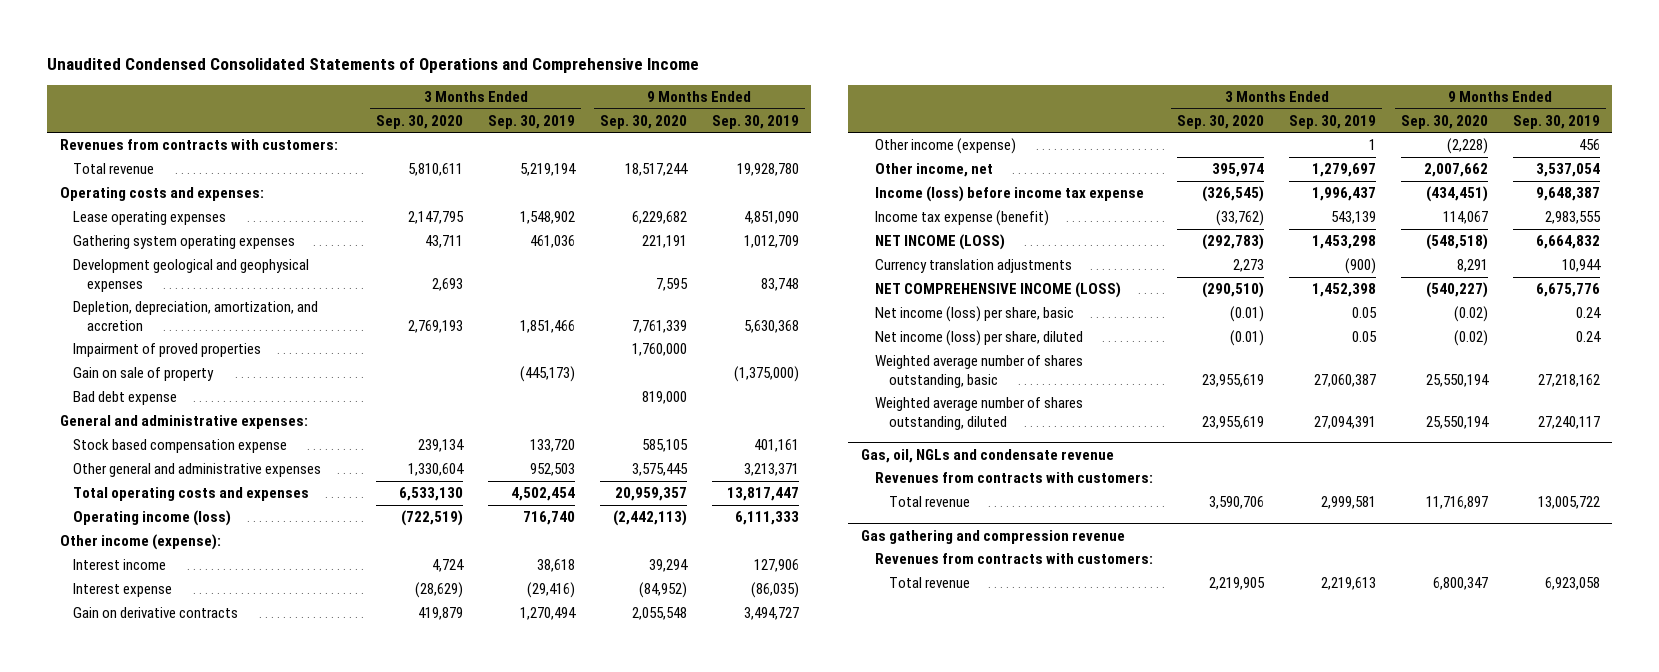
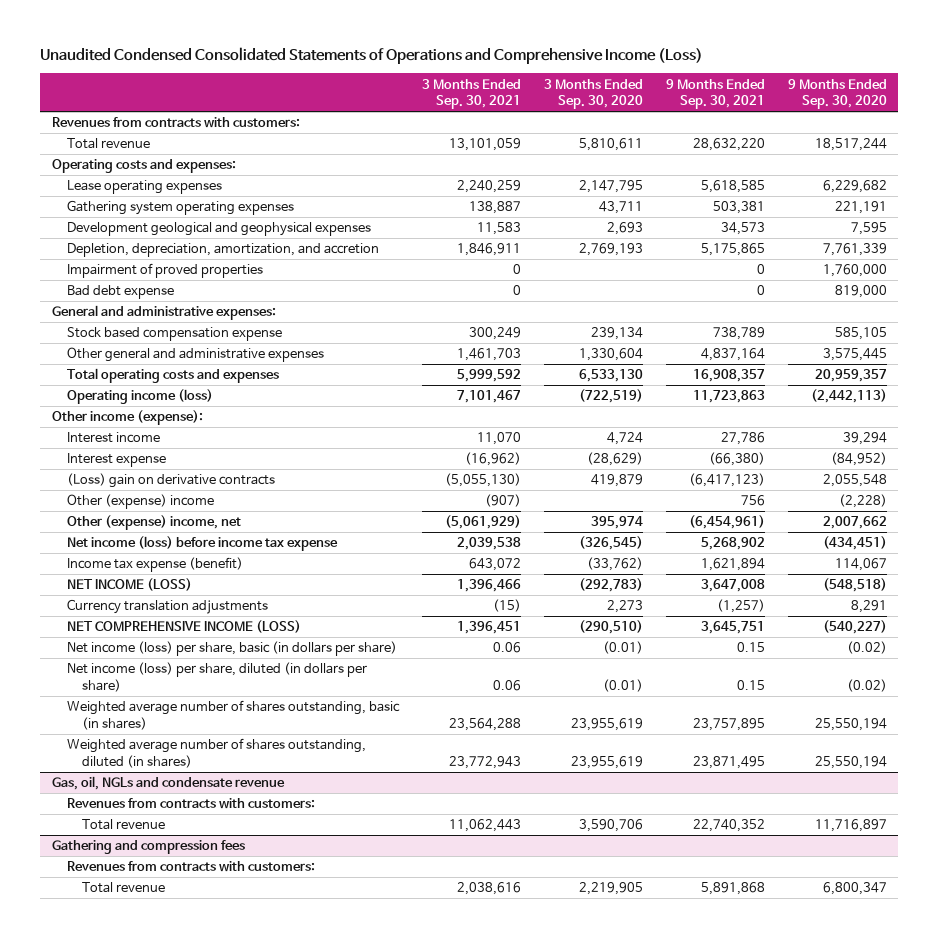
[47,58,700,74] Unaudited Condensed Consolidated Statements of Operations and Comprehensive Income -> [40,47,704,65] Unaudited Condensed Consolidated Statements of Operations and Comprehensive Income (Loss)
[488,114,576,129] Sep. 30, 2019 -> none
[711,114,799,129] Sep. 30, 2019 -> none
none -> [421,78,521,110] 3 Months Ended Sep. 30, 2021
none -> [665,78,765,110] 9 Months Ended Sep. 30, 2021
[73,367,215,382] Gain on sale of property -> none
[73,607,239,619] Gain on derivative contracts -> [66,473,275,489] (Loss) gain on derivative contracts
[874,138,1016,155] Other income (expense) -> [66,494,214,510] Other (expense) income
[874,163,993,178] Other income, net -> [66,515,241,531] Other (expense) income, net
[874,186,1144,203] Income (loss) before income tax expense -> [66,536,338,552] Net income (loss) before income tax expense
[874,306,1074,323] Net income (loss) per share, basic -> [66,641,397,657] Net income (loss) per share, basic (in dollars per share)
[874,330,1083,347] Net income (loss) per share, diluted -> [66,662,367,692] Net income (loss) per share, diluted (in dollars per share)
[874,355,1083,388] Weighted average number of shares outstanding, basic -> [66,700,400,730] Weighted average number of shares outstanding, basic (in shares)
[874,397,1083,430] Weighted average number of shares outstanding, diluted -> [66,738,366,768] Weighted average number of shares outstanding, diluted (in shares)
[860,529,1125,544] Gas gathering and compression revenue -> [51,840,245,855] Gathering and compression fees

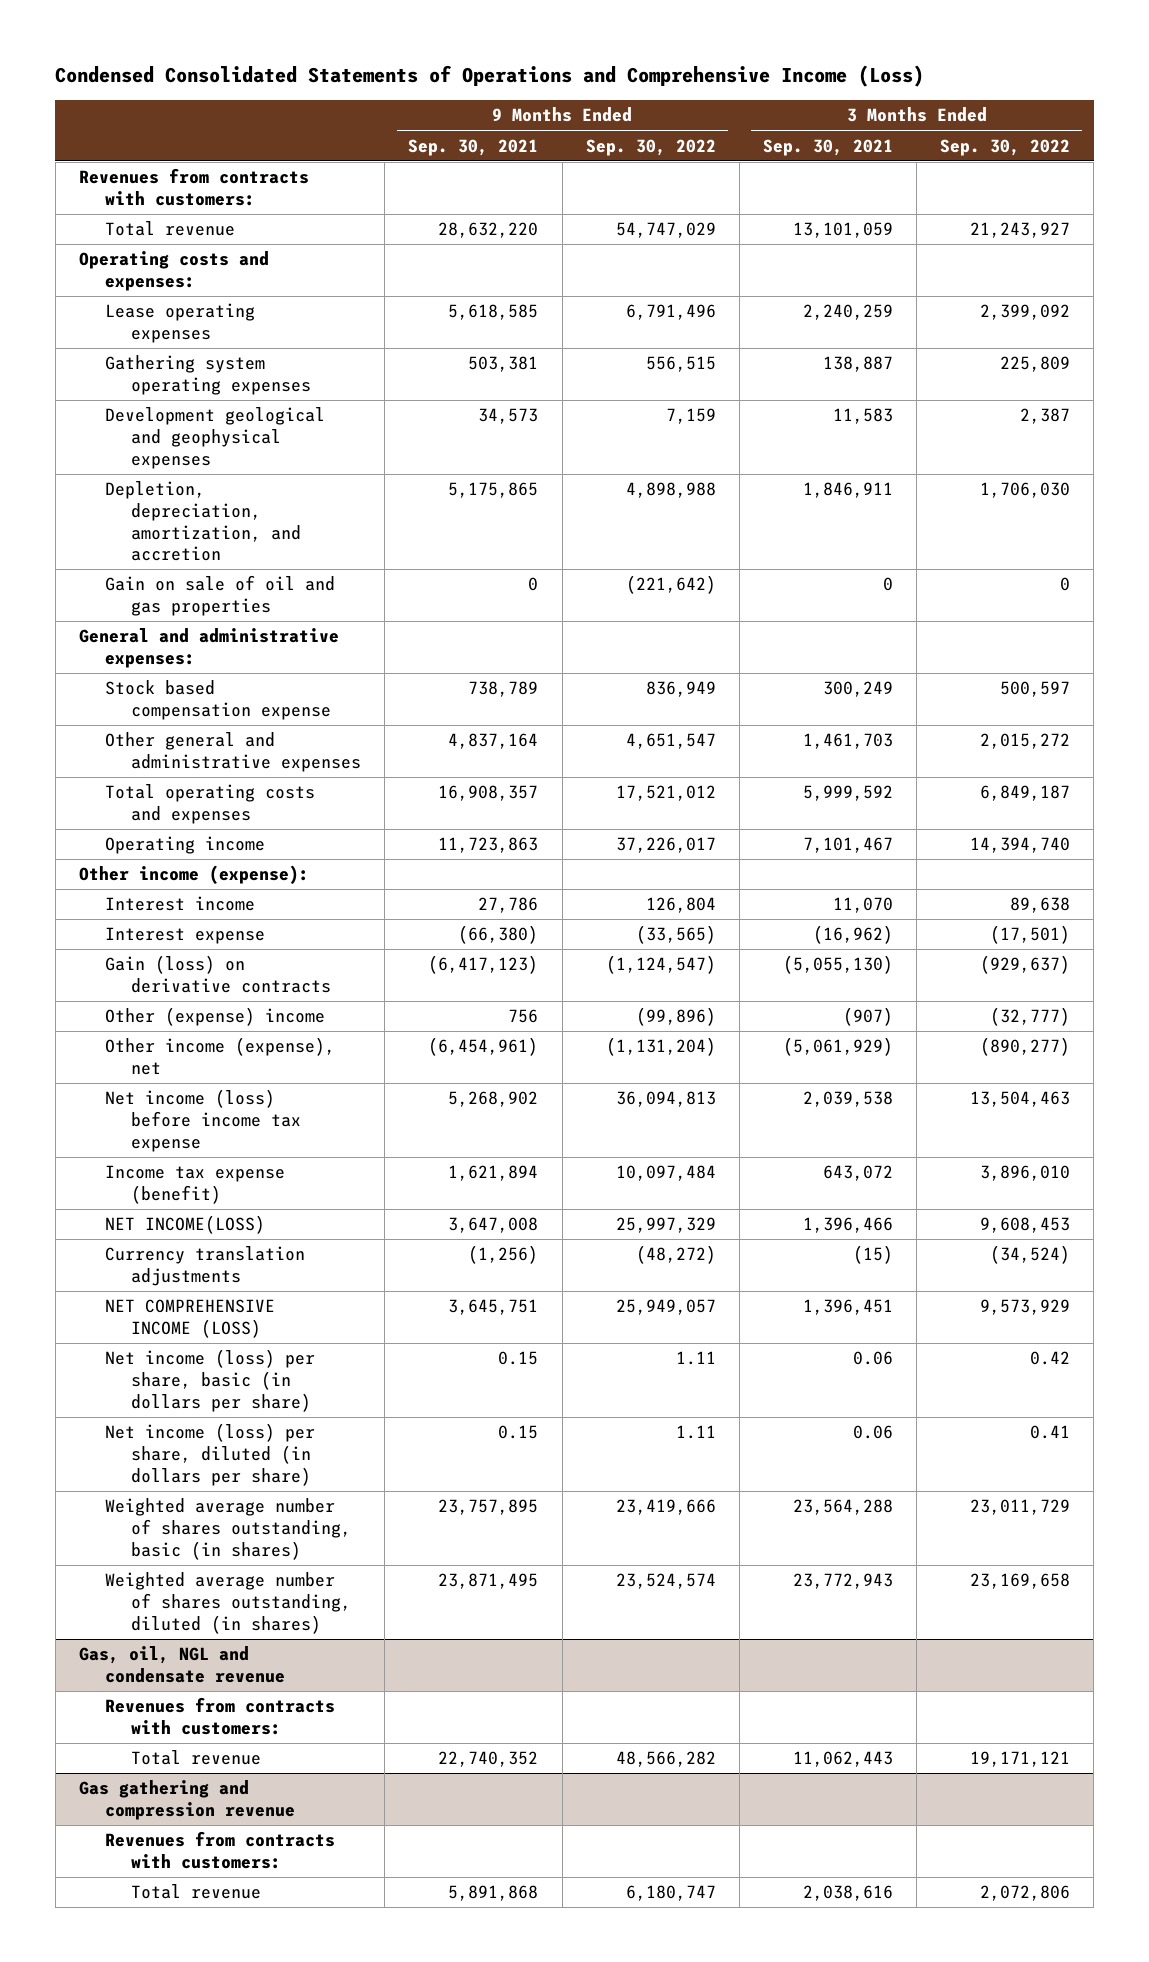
[40,47,704,65] Unaudited Condensed Consolidated Statements of Operations and Comprehensive Income (Loss) -> [55,65,925,88] Condensed Consolidated Statements of Operations and Comprehensive Income (Loss)
[543,78,643,110] 3 Months Ended Sep. 30, 2020 -> none
[787,78,887,110] 9 Months Ended Sep. 30, 2020 -> none
none -> [585,138,716,156] Sep. 30, 2022
none -> [940,138,1071,156] Sep. 30, 2022
[66,263,263,279] Impairment of proved properties -> none
[66,285,174,300] Bad debt expense -> none
none -> [104,575,335,616] Gain on sale of oil and gas properties
[66,389,213,405] Operating income (loss) -> [104,836,265,855] Operating income
[66,473,275,489] (Loss) gain on derivative contracts -> [104,955,332,993] Gain (loss) on derivative contracts
[66,515,241,531] Other (expense) income, net -> [104,1037,335,1075] Other income (expense), net
[66,578,192,592] NET INCOME (LOSS) -> [104,1215,265,1235] NET INCOME(LOSS)
[716,599,765,614] (1,257) -> [468,1245,539,1265] (1,256)
[51,776,285,791] Gas, oil, NGLs and condensate revenue -> [78,1646,285,1683] Gas, oil, NGL and condensate revenue
[51,840,245,855] Gathering and compression fees -> [78,1780,295,1820] Gas gathering and compression revenue

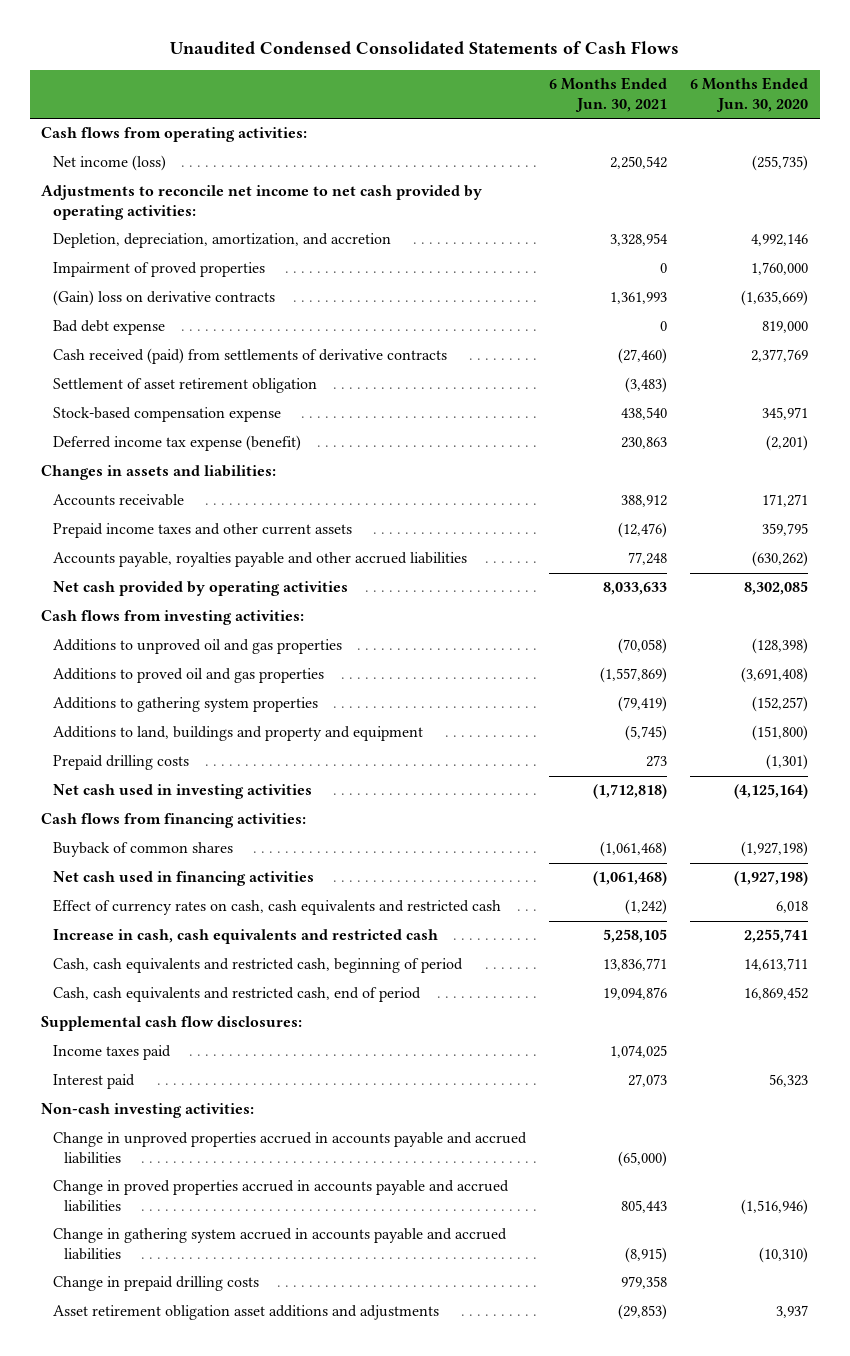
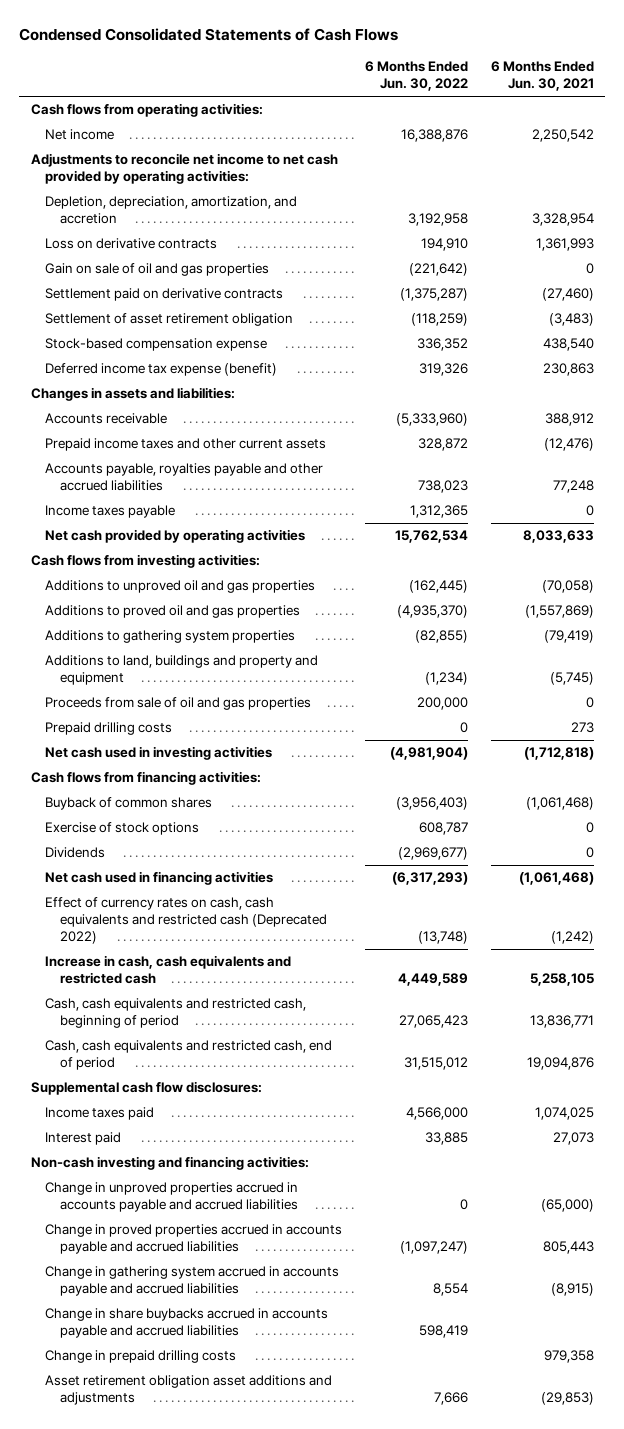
[169,41,679,55] Unaudited Condensed Consolidated Statements of Cash Flows -> [19,28,399,42] Condensed Consolidated Statements of Cash Flows
[690,77,809,113] 6 Months Ended Jun. 30, 2020 -> none
none -> [364,61,468,92] 6 Months Ended Jun. 30, 2022
[52,155,166,172] Net income (loss) -> [45,129,115,141] Net income
[52,262,265,278] Impairment of proved properties -> none
[52,320,165,336] Bad debt expense -> none
[52,290,275,307] (Gain) loss on derivative contracts -> [45,238,218,250] Loss on derivative contracts
none -> [45,263,270,277] Gain on sale of oil and gas properties
[52,348,447,365] Cash received (paid) from settlements of derivative contracts -> [45,288,284,302] Settlement paid on derivative contracts
none -> [45,505,176,519] Income taxes payable
none -> [45,697,312,711] Proceeds from sale of oil and gas properties
none -> [45,822,200,836] Exercise of stock options
none -> [45,847,106,859] Dividends
[52,899,501,916] Effect of currency rates on cash, cash equivalents and restricted cash -> [45,897,327,945] Effect of currency rates on cash, cash equivalents and restricted cash (Deprecated 2022)
[41,1103,255,1119] Non-cash investing activities: -> [30,1156,309,1171] Non-cash investing and financing activities:
none -> [45,1308,329,1339] Change in share buybacks accrued in accounts payable and accrued liabilities

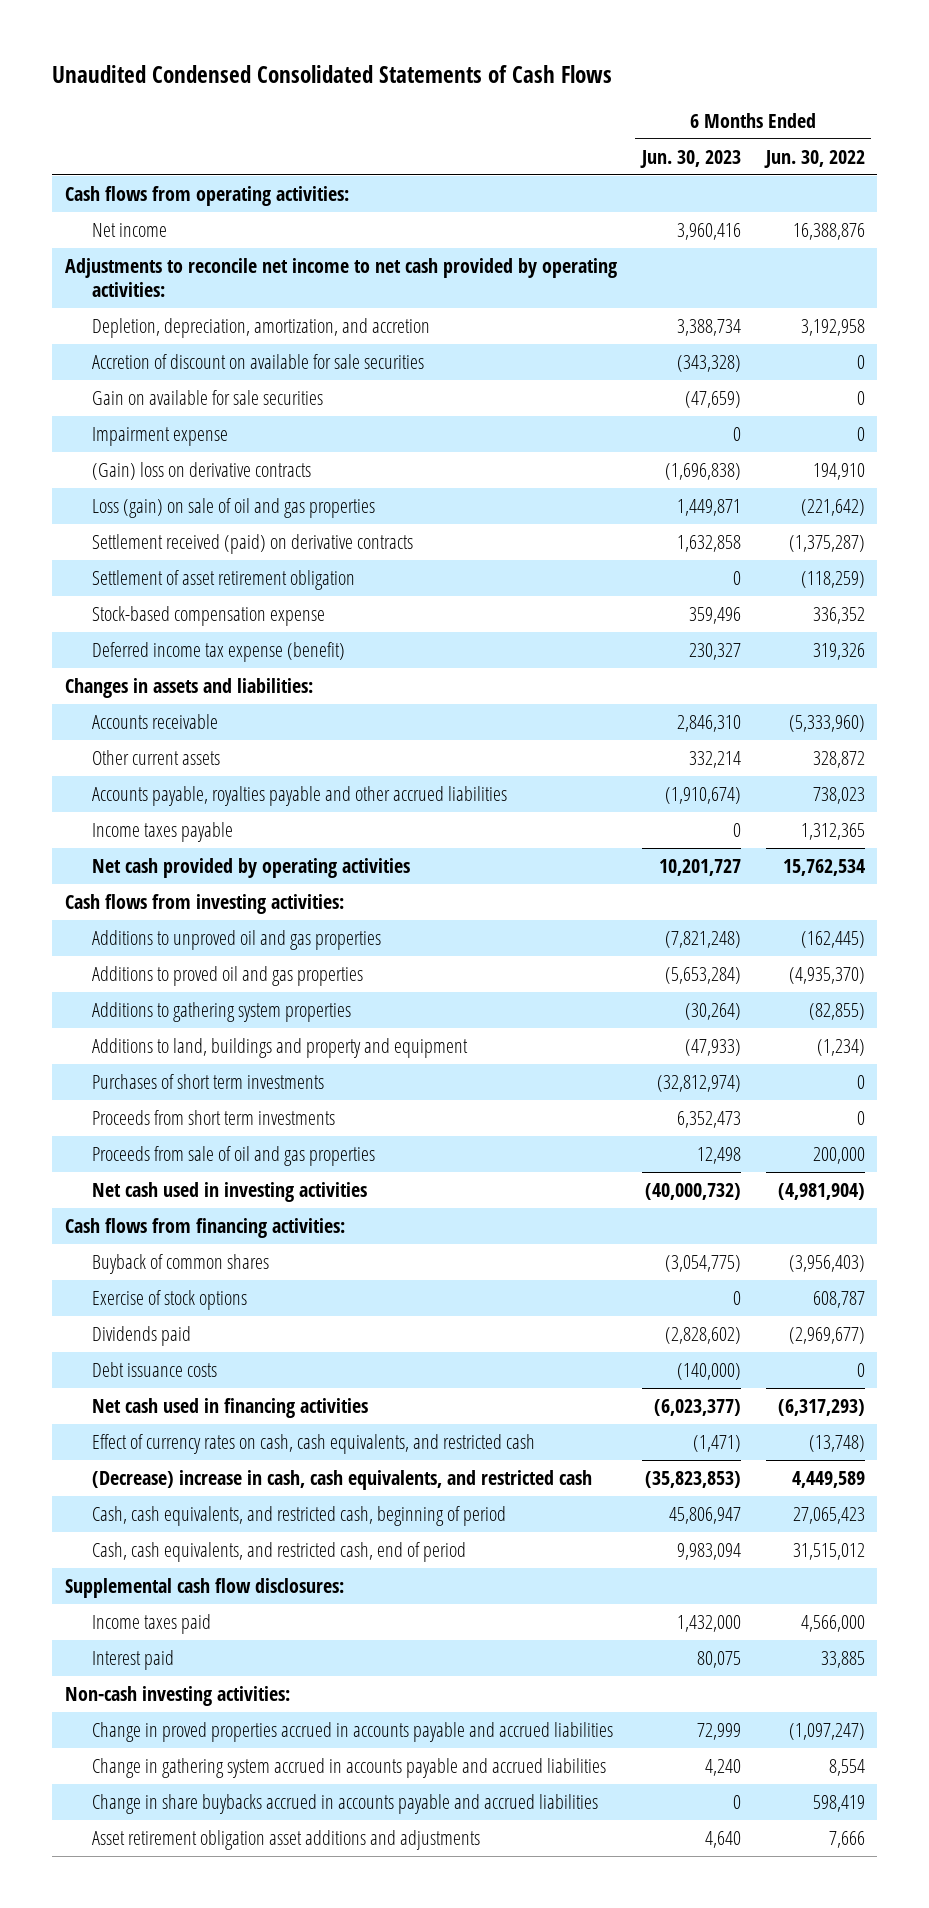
[19,28,399,42] Condensed Consolidated Statements of Cash Flows -> [52,65,613,84] Unaudited Condensed Consolidated Statements of Cash Flows
[490,61,594,92] 6 Months Ended Jun. 30, 2021 -> none
none -> [639,149,741,168] Jun. 30, 2023
none -> [91,354,424,370] Accretion of discount on available for sale securities
none -> [91,390,323,406] Gain on available for sale securities
none -> [91,427,228,447] Impairment expense
[45,238,218,250] Loss on derivative contracts -> [91,462,311,481] (Gain) loss on derivative contracts
[45,263,270,277] Gain on sale of oil and gas properties -> [91,498,375,519] Loss (gain) on sale of oil and gas properties
[45,288,284,302] Settlement paid on derivative contracts -> [91,534,413,555] Settlement received (paid) on derivative contracts
[45,438,327,452] Prepaid income taxes and other current assets -> [91,750,220,766] Other current assets
none -> [91,1074,324,1090] Purchases of short term investments
none -> [91,1110,335,1126] Proceeds from short term investments
[45,722,173,736] Prepaid drilling costs -> none
[45,847,106,859] Dividends -> [91,1326,191,1347] Dividends paid
none -> [91,1362,217,1378] Debt issuance costs
[45,897,327,945] Effect of currency rates on cash, cash equivalents and restricted cash (Deprecated 2022) -> [91,1434,535,1455] Effect of currency rates on cash, cash equivalents, and restricted cash
[45,955,292,985] Increase in cash, cash equivalents and restricted cash -> [91,1470,592,1491] (Decrease) increase in cash, cash equivalents, and restricted cash
[45,998,307,1029] Cash, cash equivalents and restricted cash, beginning of period -> [91,1506,506,1527] Cash, cash equivalents, and restricted cash, beginning of period
[45,1040,333,1071] Cash, cash equivalents and restricted cash, end of period -> [91,1542,466,1563] Cash, cash equivalents, and restricted cash, end of period
[45,1182,299,1213] Change in unproved properties accrued in accounts payable and accrued liabilities -> none
[30,1156,309,1171] Non-cash investing and financing activities: -> [64,1686,290,1707] Non-cash investing activities:
[45,1350,237,1364] Change in prepaid drilling costs -> none

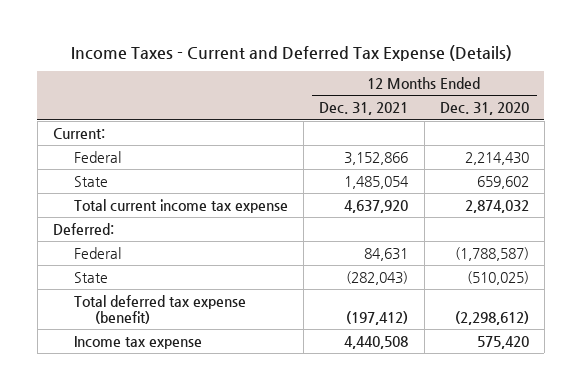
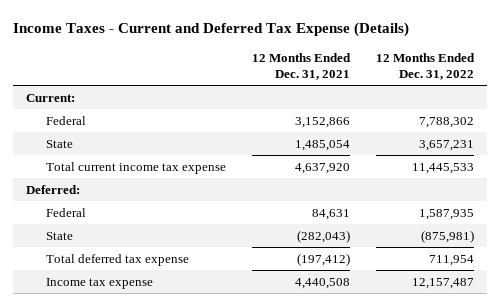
[439,102,529,116] Dec. 31, 2020 -> none
none -> [376,53,476,81] 12 Months Ended Dec. 31, 2022
[74,294,247,324] Total deferred tax expense (benefit) -> [45,253,189,266] Total deferred tax expense

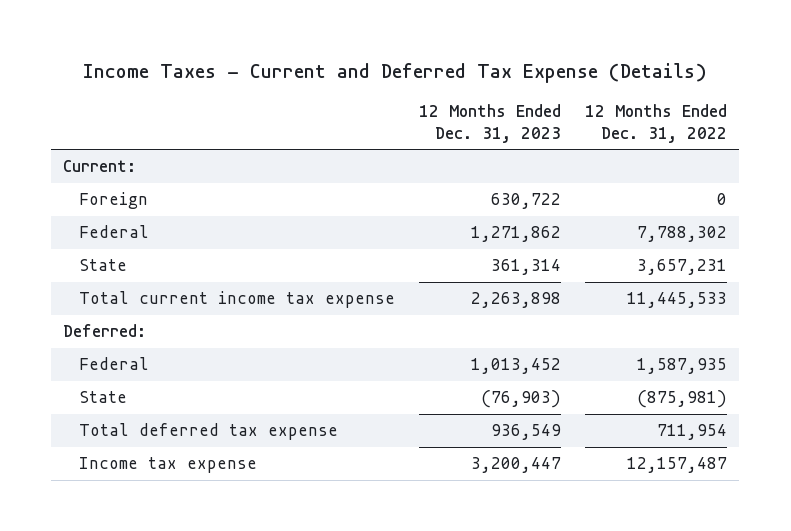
[251,53,351,81] 12 Months Ended Dec. 31, 2021 -> none
none -> [419,104,562,143] 12 Months Ended Dec. 31, 2023
none -> [78,192,148,210] Foreign

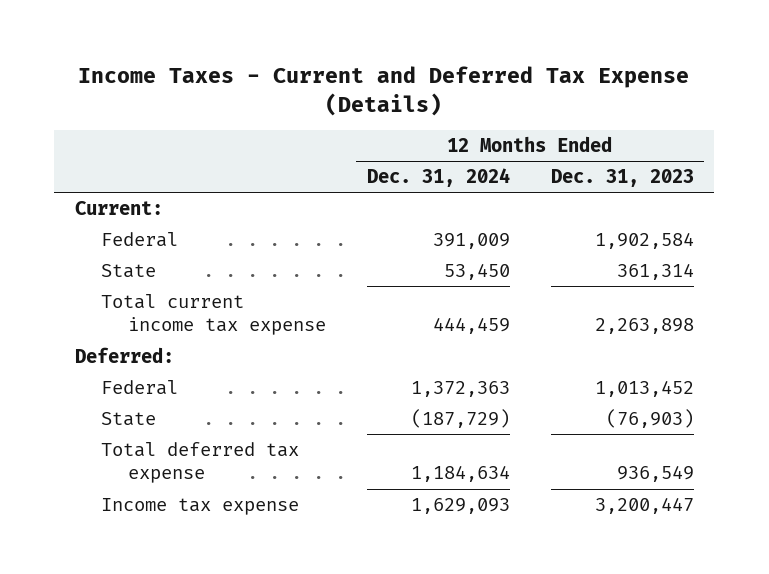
[585,104,728,143] 12 Months Ended Dec. 31, 2022 -> none
none -> [366,168,510,188] Dec. 31, 2024
[78,192,148,210] Foreign -> none
[471,226,562,243] 1,271,862 -> [594,232,694,250] 1,902,584

